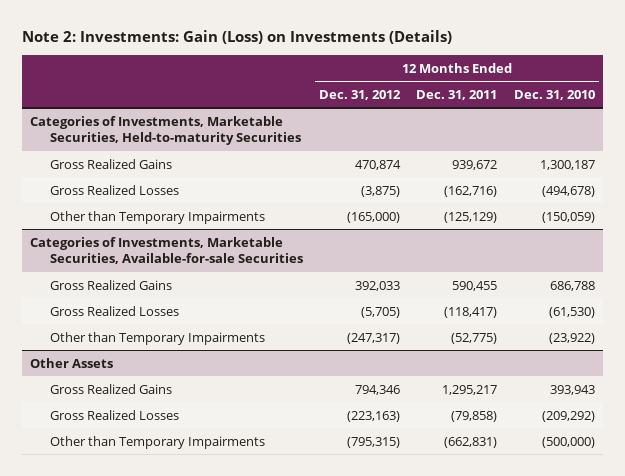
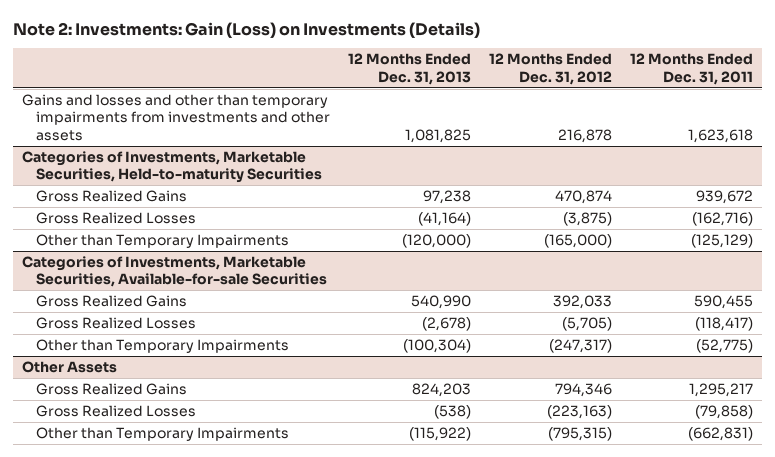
[513,89,595,100] Dec. 31, 2010 -> none
none -> [348,53,472,85] 12 Months Ended Dec. 31, 2013
none -> [21,93,331,141] Gains and losses and other than temporary impairments from investments and other assets

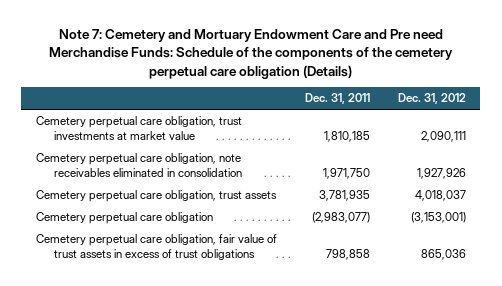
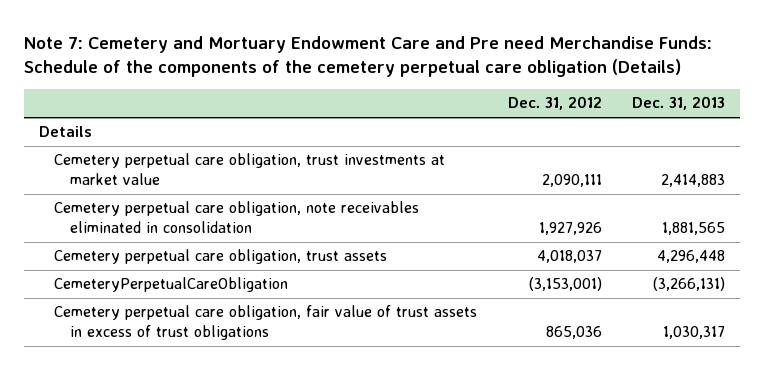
[304,93,370,105] Dec. 31, 2011 -> none
none -> [631,96,725,111] Dec. 31, 2013
none -> [39,126,93,138] Details
[35,212,213,225] Cemetery perpetual care obligation -> [54,277,289,293] CemeteryPerpetualCareObligation

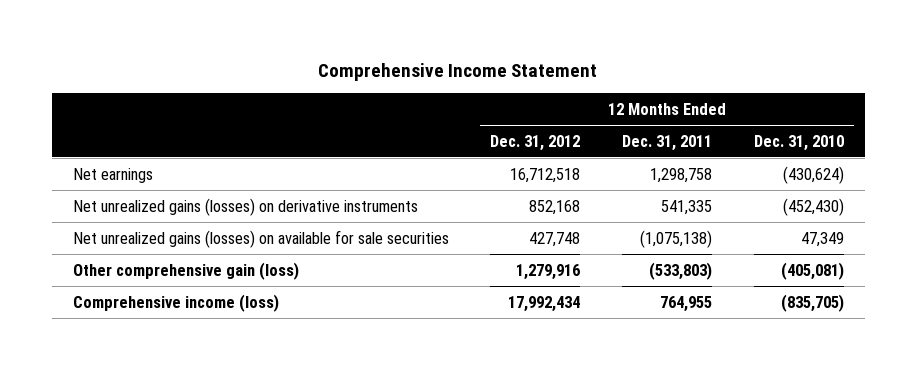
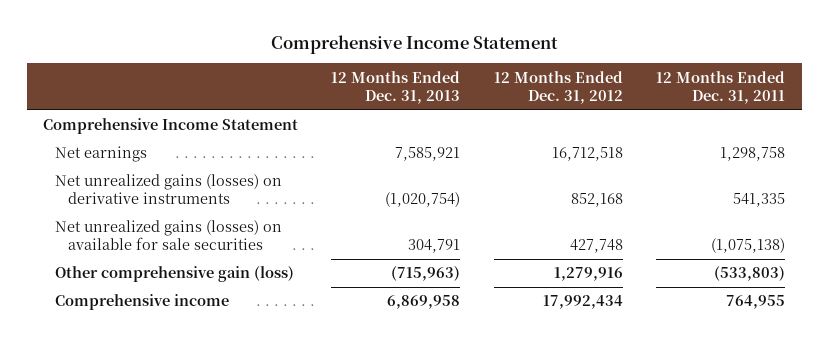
[753,134,844,151] Dec. 31, 2010 -> none
none -> [331,70,461,104] 12 Months Ended Dec. 31, 2013
none -> [43,118,299,135] Comprehensive Income Statement
[72,293,279,312] Comprehensive income (loss) -> [55,294,230,311] Comprehensive income

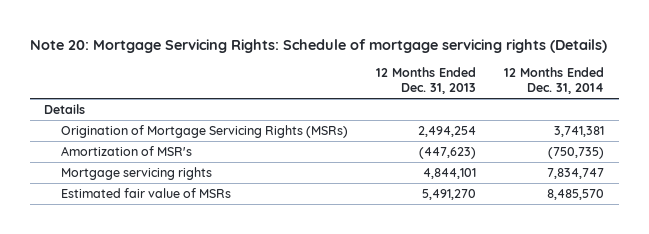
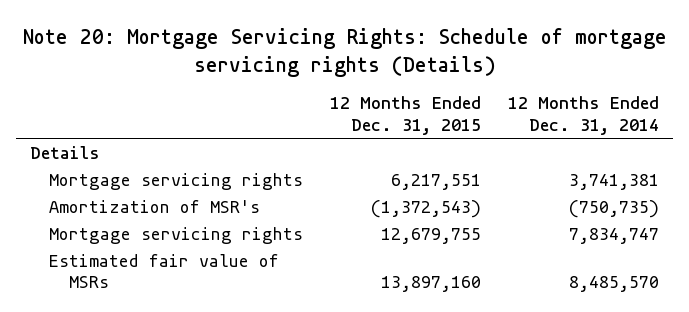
[376,66,477,95] 12 Months Ended Dec. 31, 2013 -> none
none -> [330,96,482,136] 12 Months Ended Dec. 31, 2015
[61,124,349,138] Origination of Mortgage Servicing Rights (MSRs) -> [49,172,304,190] Mortgage servicing rights

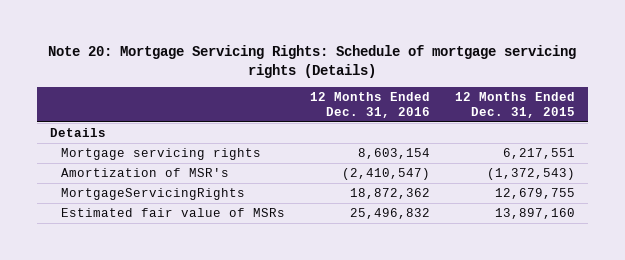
[508,96,660,136] 12 Months Ended Dec. 31, 2014 -> none
none -> [310,92,431,119] 12 Months Ended Dec. 31, 2016
[49,226,304,244] Mortgage servicing rights -> [61,187,246,200] MortgageServicingRights

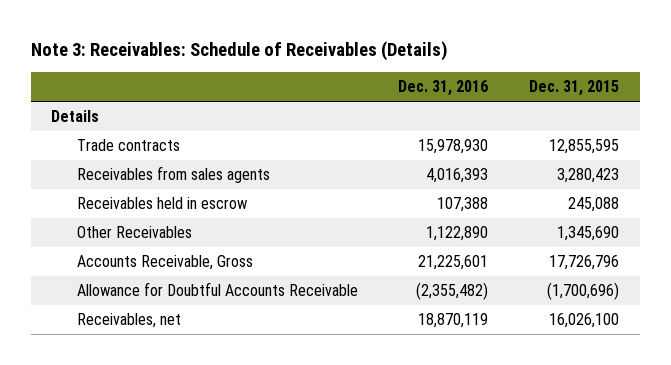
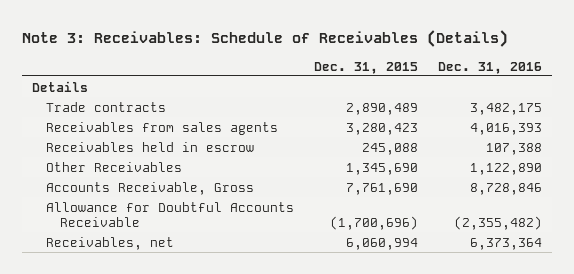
[418,139,489,155] 15,978,930 -> [470,102,543,115] 3,482,175
[549,139,620,155] 12,855,595 -> [346,102,419,115] 2,890,489
[418,255,489,271] 21,225,601 -> [470,182,543,195] 8,728,846
[549,255,620,271] 17,726,796 -> [346,182,419,195] 7,761,690
[418,313,489,329] 18,870,119 -> [470,237,543,250] 6,373,364
[549,313,620,329] 16,026,100 -> [346,237,419,250] 6,060,994

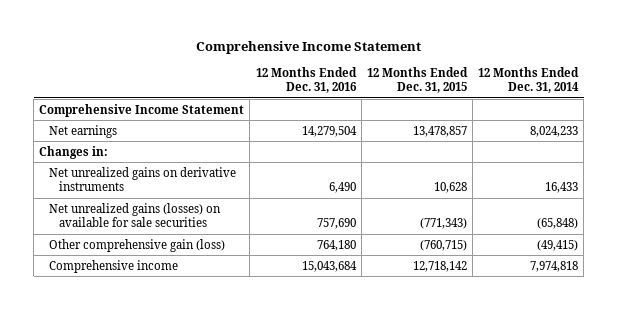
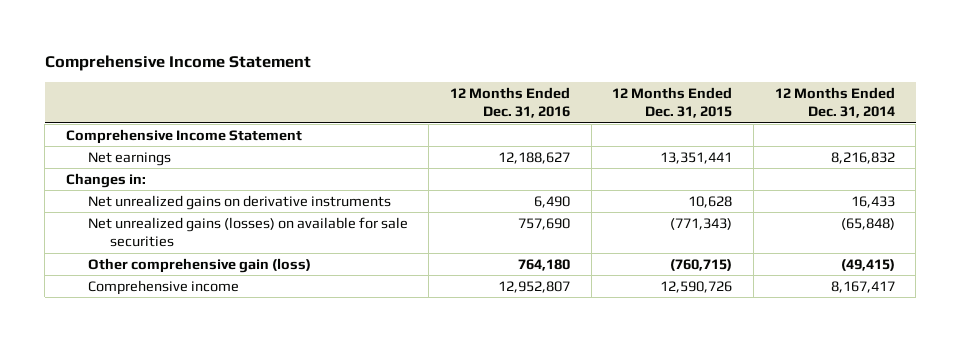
[301,125,357,137] 14,279,504 -> [498,151,571,164] 12,188,627
[412,125,467,137] 13,478,857 -> [660,151,733,164] 13,351,441
[530,125,579,137] 8,024,233 -> [830,151,895,164] 8,216,832
[301,260,357,272] 15,043,684 -> [498,280,571,293] 12,952,807
[412,260,467,272] 12,718,142 -> [660,280,733,293] 12,590,726
[530,260,579,272] 7,974,818 -> [830,280,895,293] 8,167,417

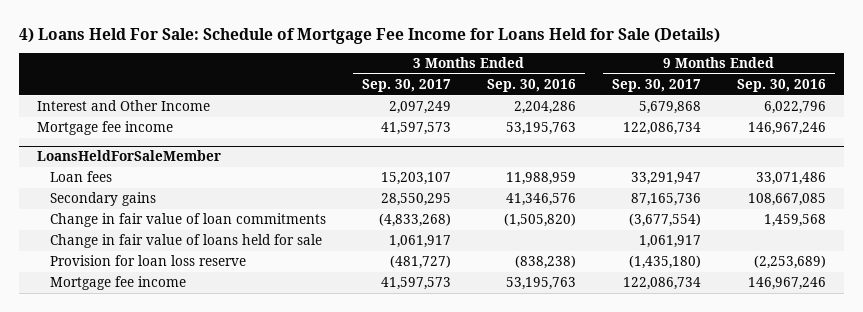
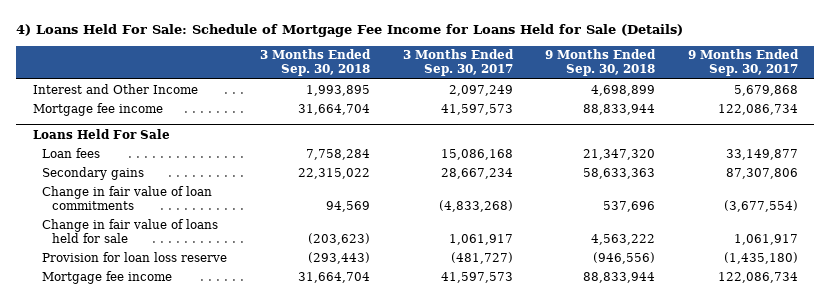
[486,79,576,93] Sep. 30, 2016 -> none
[736,79,826,93] Sep. 30, 2016 -> none
none -> [259,49,371,77] 3 Months Ended Sep. 30, 2018
none -> [545,49,657,77] 9 Months Ended Sep. 30, 2018
[37,150,222,162] LoansHeldForSaleMember -> none
none -> [32,128,170,139] Loans Held For Sale
[380,172,451,186] 15,203,107 -> [440,148,513,160] 15,086,168
[630,172,701,186] 33,291,947 -> [726,148,799,160] 33,149,877
[380,193,451,207] 28,550,295 -> [440,167,513,179] 28,667,234
[630,193,701,207] 87,165,736 -> [726,167,799,179] 87,307,806

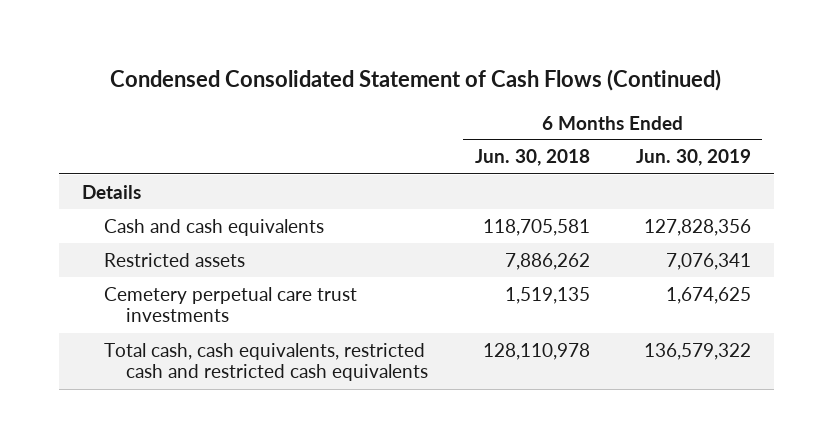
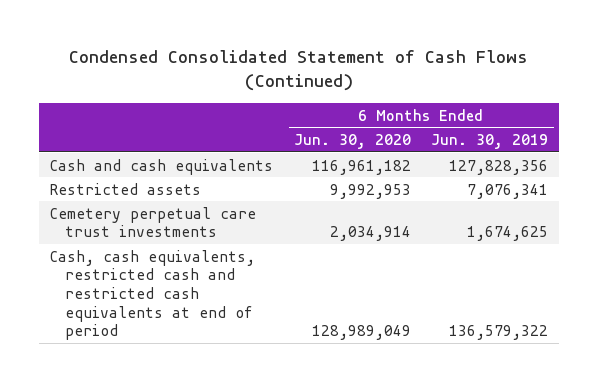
[474,149,590,167] Jun. 30, 2018 -> none
none -> [293,133,411,149] Jun. 30, 2020
[81,184,141,199] Details -> none
[104,342,429,382] Total cash, cash equivalents, restricted cash and restricted cash equivalents -> [49,249,256,341] Cash, cash equivalents, restricted cash and restricted cash equivalents at end of period

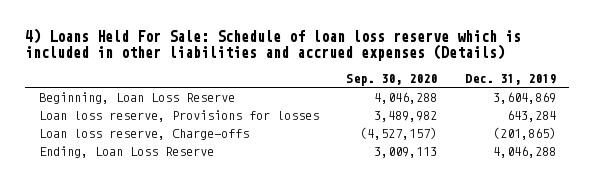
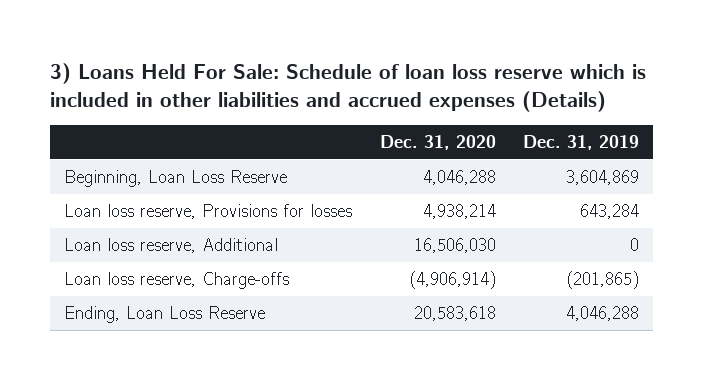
[25,27,522,62] 4) Loans Held For Sale: Schedule of loan loss reserve which is included in other liabilities and accrued expenses (Details) -> [50,62,647,112] 3) Loans Held For Sale: Schedule of loan loss reserve which is included in other liabilities and accrued expenses (Details)
[346,74,438,87] Sep. 30, 2020 -> none
none -> [379,135,496,151] Dec. 31, 2020
none -> [64,238,279,254] Loan loss reserve, Additional

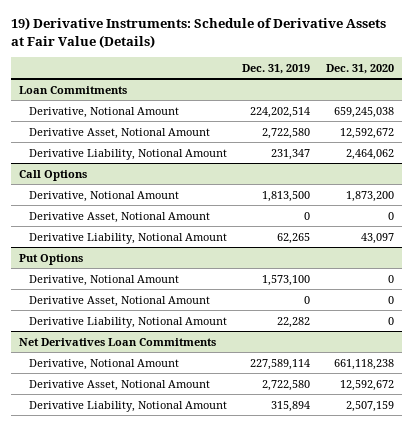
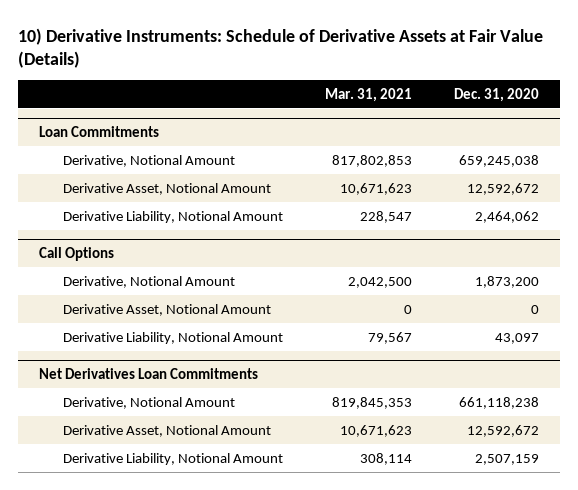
[10,17,386,48] 19) Derivative Instruments: Schedule of Derivative Assets at Fair Value (Details) -> [18,27,544,69] 10) Derivative Instruments: Schedule of Derivative Assets at Fair Value (Details)
[242,63,311,74] Dec. 31, 2019 -> none
none -> [324,88,412,103] Mar. 31, 2021
[18,253,83,265] Put Options -> none
[28,274,179,286] Derivative, Notional Amount -> none
[28,295,210,307] Derivative Asset, Notional Amount -> none
[28,316,227,328] Derivative Liability, Notional Amount -> none

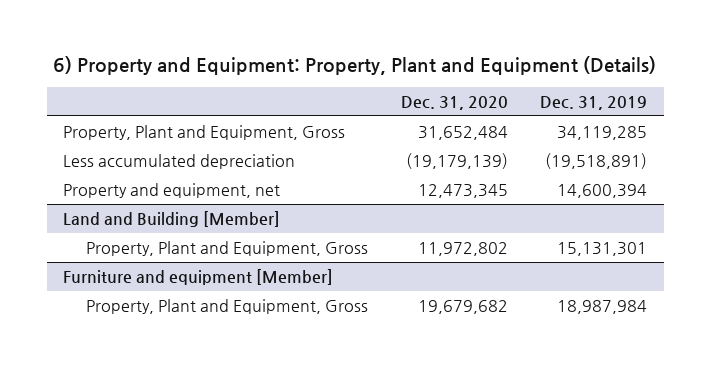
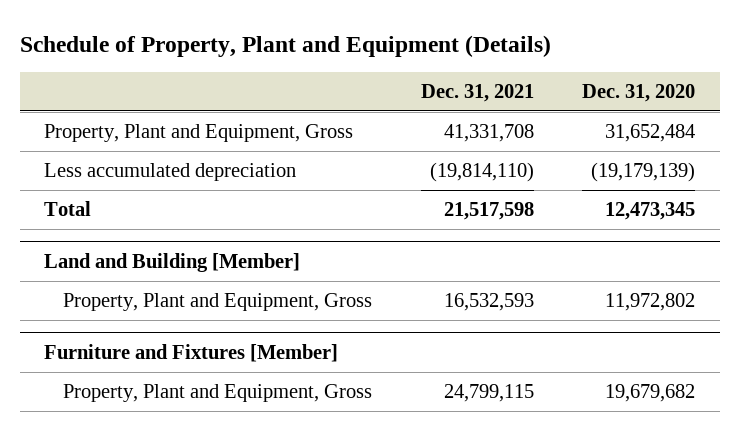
[53,56,657,76] 6) Property and Equipment: Property, Plant and Equipment (Details) -> [20,34,552,57] Schedule of Property, Plant and Equipment (Details)
[540,96,648,111] Dec. 31, 2019 -> none
none -> [420,84,534,103] Dec. 31, 2021
[62,182,280,198] Property and equipment, net -> [44,200,92,216] Total
[62,268,333,285] Furniture and equipment [Member] -> [44,343,339,362] Furniture and Fixtures [Member]

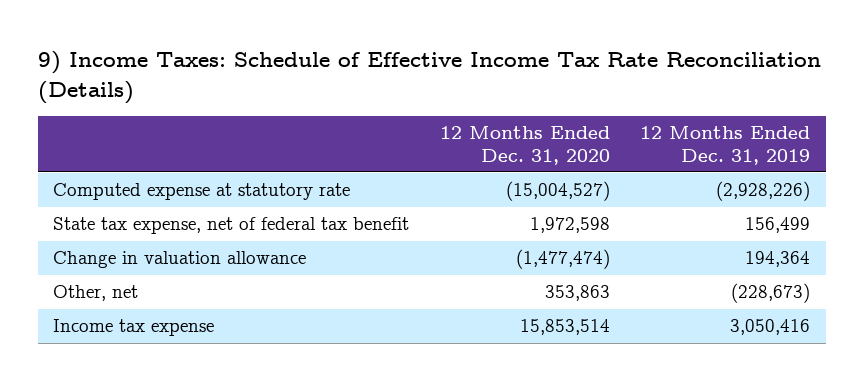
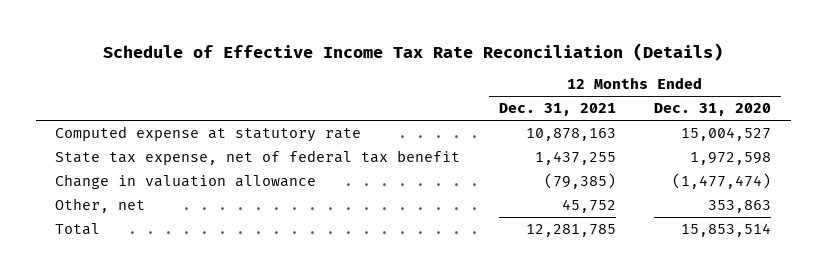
[37,51,821,104] 9) Income Taxes: Schedule of Effective Income Tax Rate Reconciliation (Details) -> [103,43,724,62] Schedule of Effective Income Tax Rate Reconciliation (Details)
[640,126,811,165] 12 Months Ended Dec. 31, 2019 -> none
none -> [498,103,616,117] Dec. 31, 2021
[505,181,610,202] (15,004,527) -> [681,127,772,142] 15,004,527
[53,319,215,337] Income tax expense -> [55,223,101,236] Total

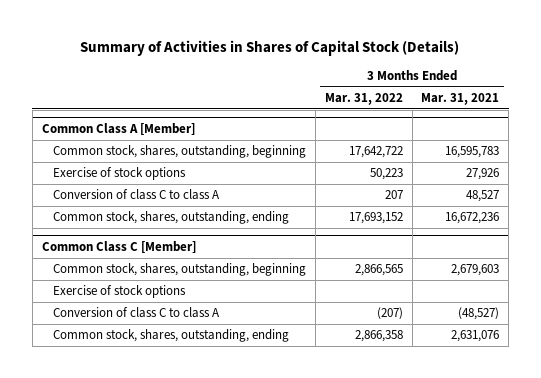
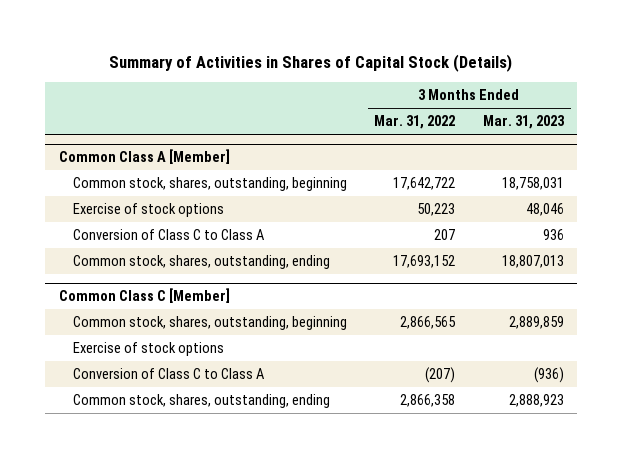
[421,92,500,105] Mar. 31, 2021 -> none
none -> [482,115,565,130] Mar. 31, 2023
[53,189,221,201] Conversion of class C to class A -> [73,229,266,241] Conversion of Class C to Class A
[53,307,221,319] Conversion of class C to class A -> [73,368,266,380] Conversion of Class C to Class A

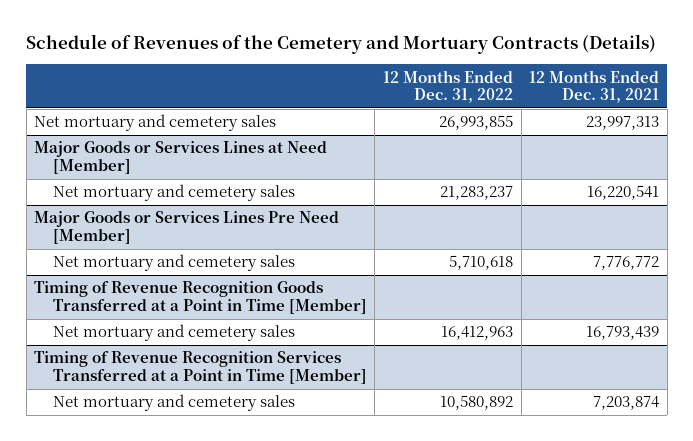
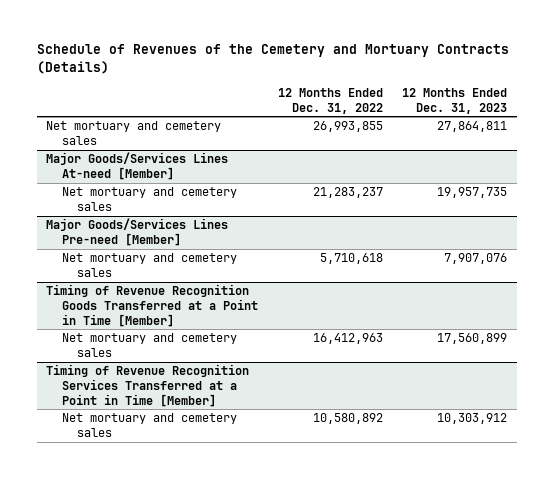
[529,69,660,104] 12 Months Ended Dec. 31, 2021 -> none
none -> [402,87,508,114] 12 Months Ended Dec. 31, 2023
[34,141,328,175] Major Goods or Services Lines at Need [Member] -> [46,152,229,180] Major Goods/Services Lines At-need [Member]
[34,211,340,245] Major Goods or Services Lines Pre Need [Member] -> [46,218,229,246] Major Goods/Services Lines Pre-need [Member]

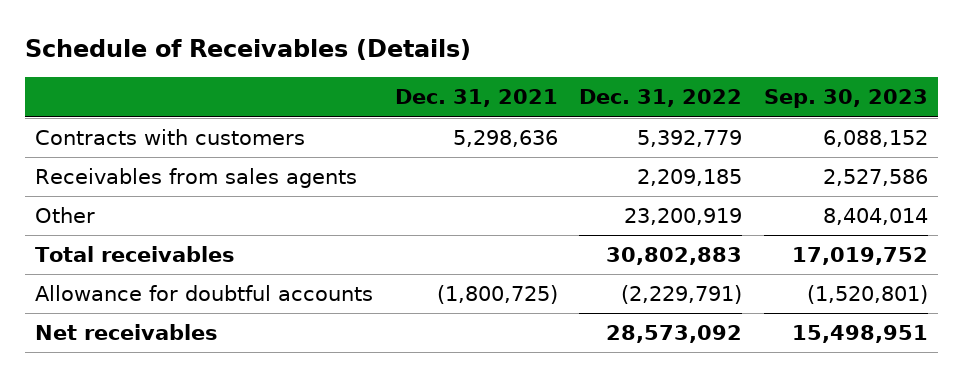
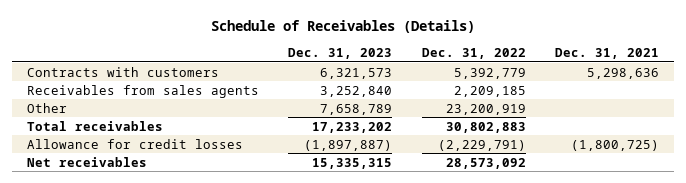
[763,89,928,109] Sep. 30, 2023 -> none
none -> [288,47,393,59] Dec. 31, 2023
[35,285,374,302] Allowance for doubtful accounts -> [26,138,243,149] Allowance for credit losses

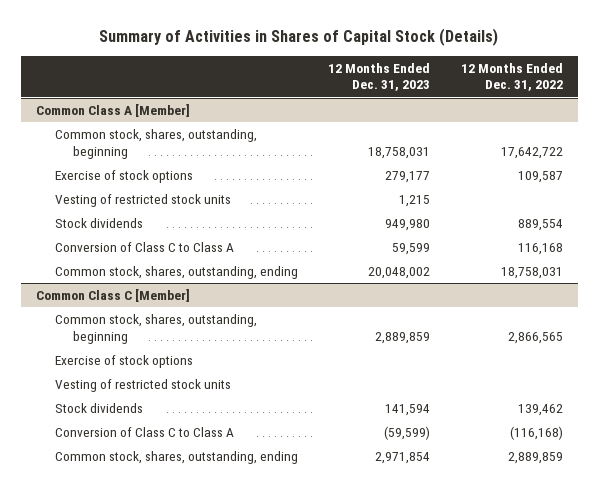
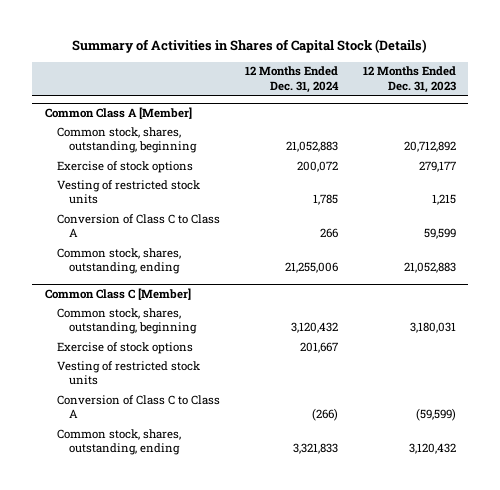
[460,62,563,92] 12 Months Ended Dec. 31, 2022 -> none
none -> [244,66,339,94] 12 Months Ended Dec. 31, 2024
[368,146,431,159] 18,758,031 -> [403,141,456,153] 20,712,892
[54,218,143,229] Stock dividends -> none
[368,267,431,280] 20,048,002 -> [403,262,456,274] 21,052,883
[375,331,431,344] 2,889,859 -> [409,322,456,334] 3,180,031
[54,403,143,414] Stock dividends -> none
[375,452,431,465] 2,971,854 -> [408,443,456,455] 3,120,432

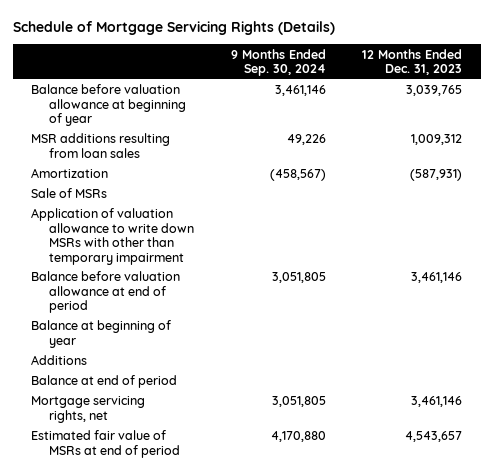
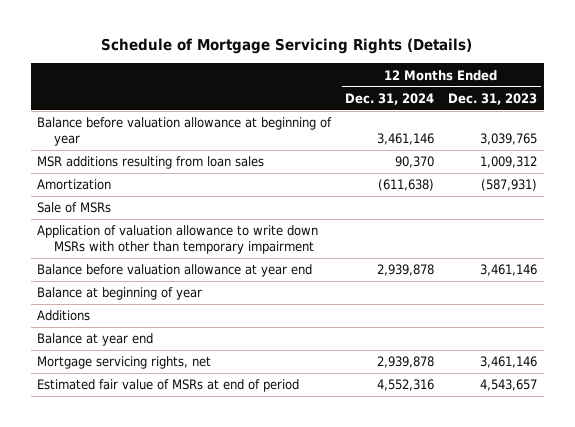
[230,48,326,77] 9 Months Ended Sep. 30, 2024 -> none
none -> [345,92,435,105] Dec. 31, 2024
[31,271,181,314] Balance before valuation allowance at end of period -> [37,264,313,278] Balance before valuation allowance at year end
[31,375,178,389] Balance at end of period -> [37,333,154,347] Balance at year end

